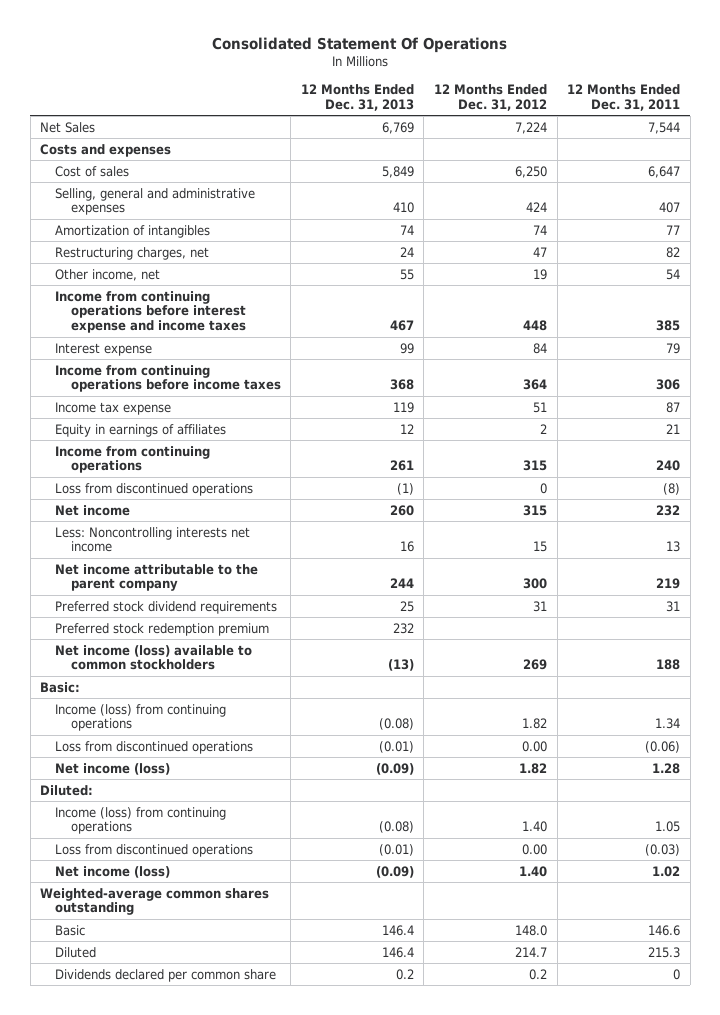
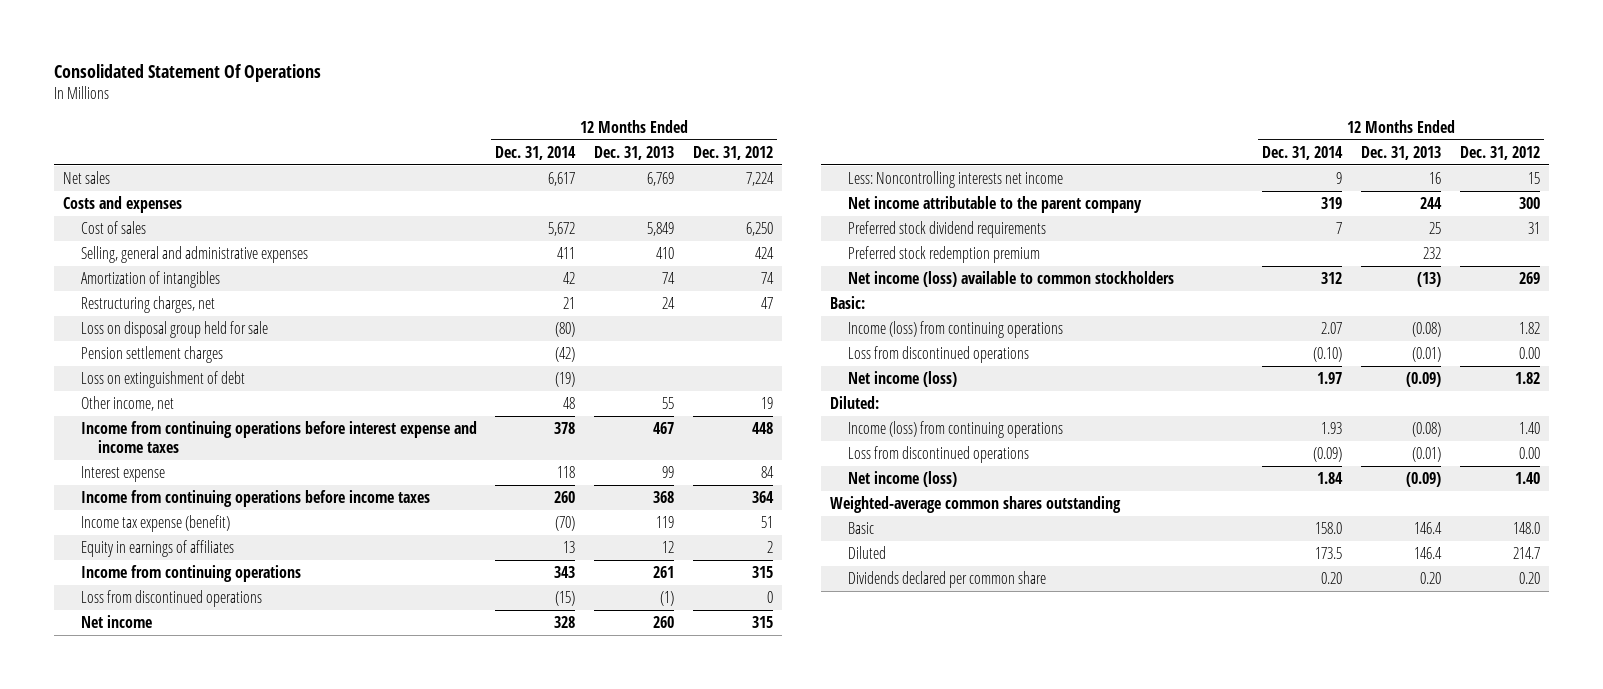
[567,83,681,111] 12 Months Ended Dec. 31, 2011 -> none
none -> [495,145,577,160] Dec. 31, 2014
[40,121,96,133] Net Sales -> [63,170,111,184] Net sales
none -> [80,320,268,338] Loss on disposal group held for sale
none -> [80,345,223,363] Pension settlement charges
none -> [80,370,245,388] Loss on extinguishment of debt
[55,401,172,415] Income tax expense -> [80,514,230,532] Income tax expense (benefit)
[395,968,414,980] 0.2 -> [1420,571,1442,584] 0.20
[529,968,548,980] 0.2 -> [1518,571,1540,584] 0.20

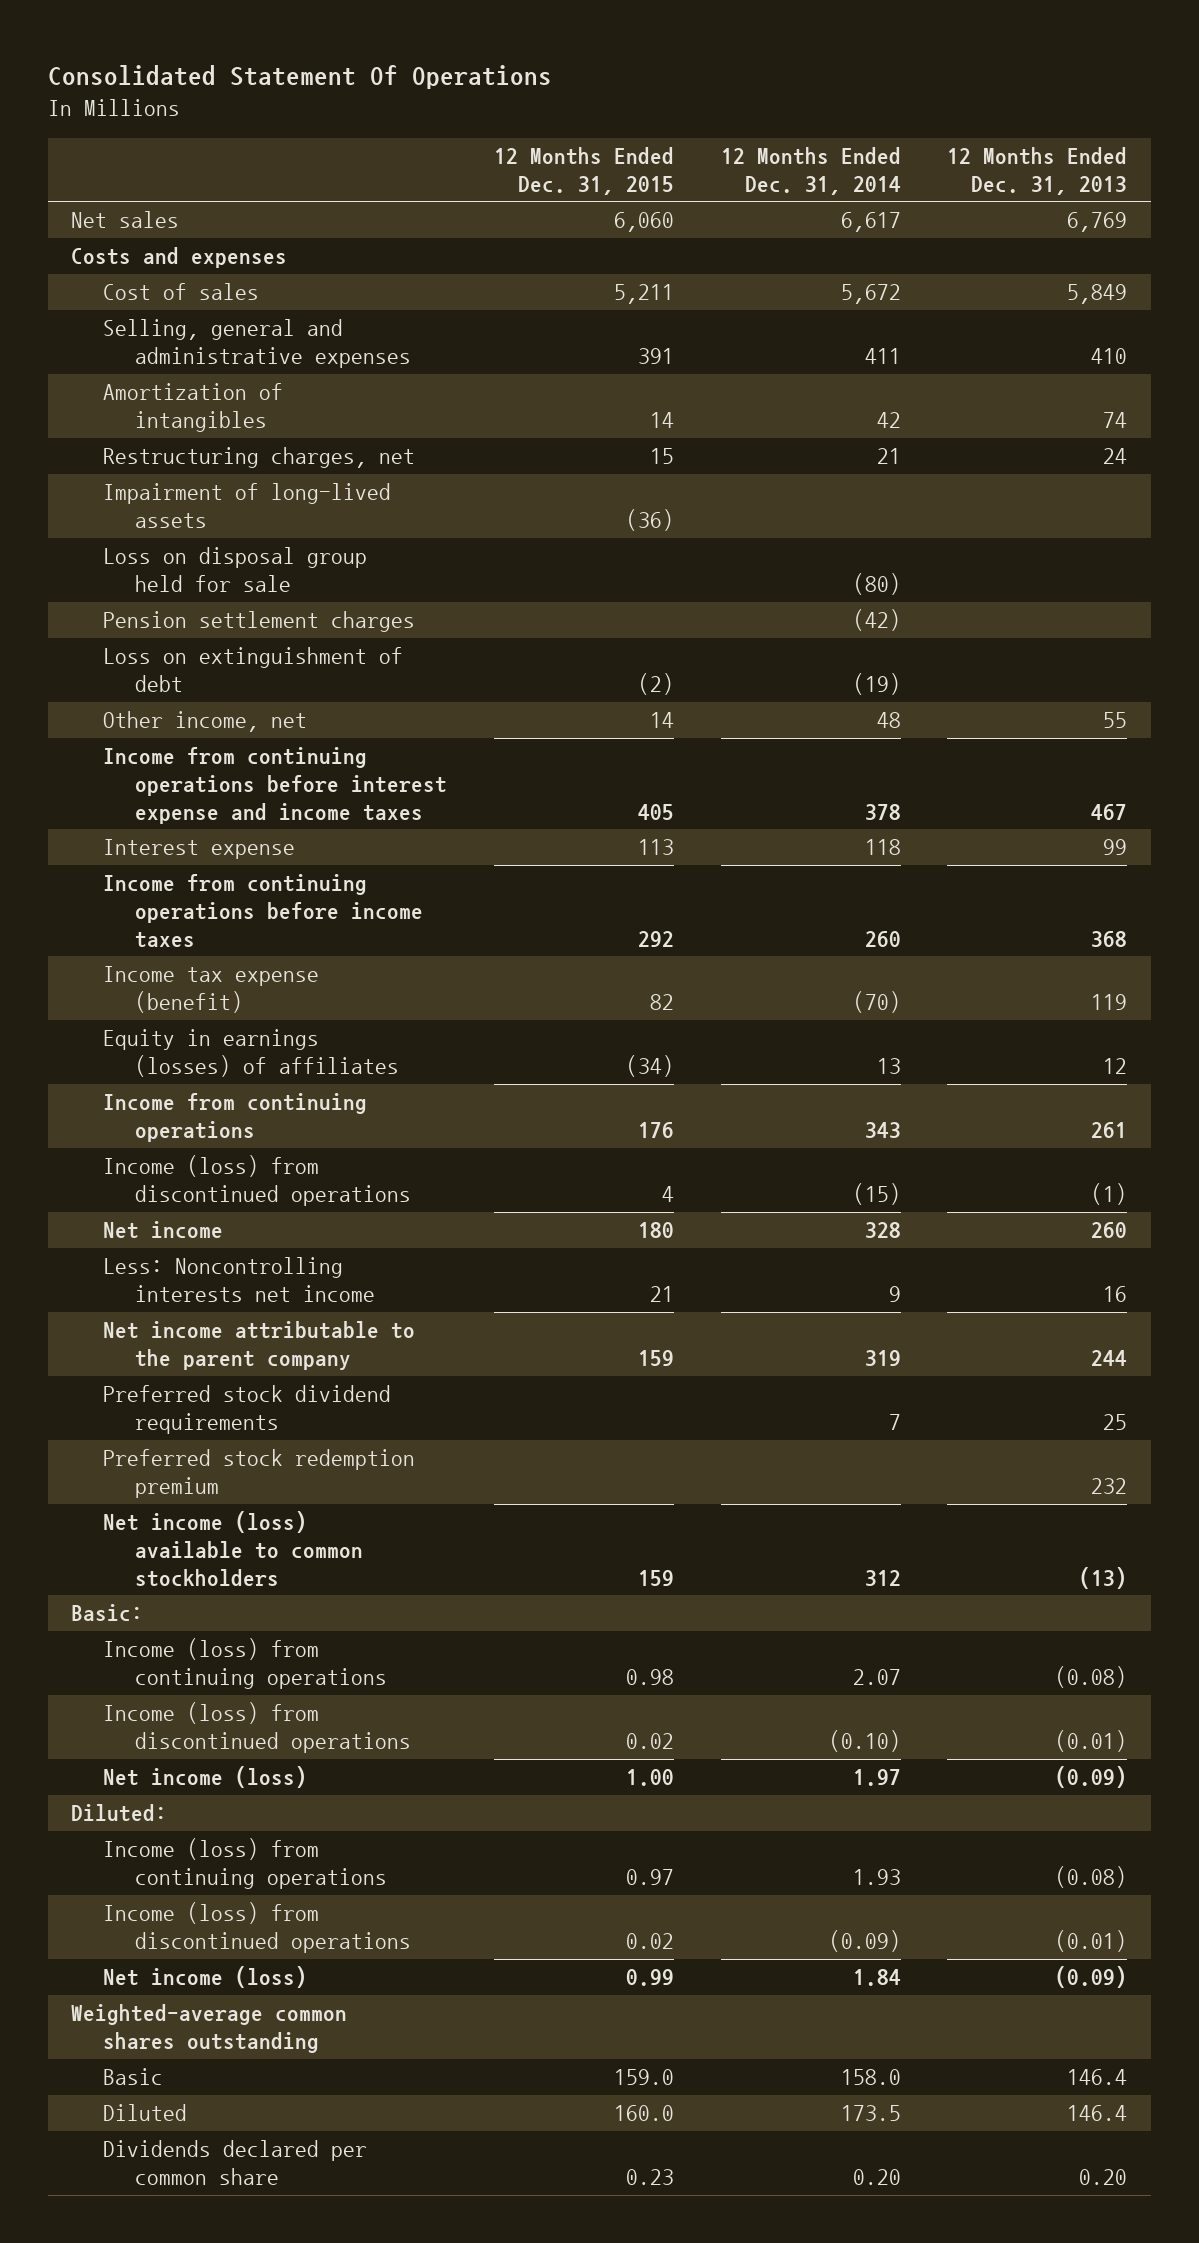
[692,145,773,160] Dec. 31, 2012 -> none
none -> [493,147,674,195] 12 Months Ended Dec. 31, 2015
none -> [103,483,392,529] Impairment of long-lived assets
[80,539,234,557] Equity in earnings of affiliates -> [103,1029,399,1078] Equity in earnings (losses) of affiliates
[80,589,262,607] Loss from discontinued operations -> [103,1155,411,1207] Income (loss) from discontinued operations
[847,345,1029,363] Loss from discontinued operations -> [103,1702,411,1754] Income (loss) from discontinued operations
[847,445,1029,463] Loss from discontinued operations -> [103,1902,411,1954] Income (loss) from discontinued operations

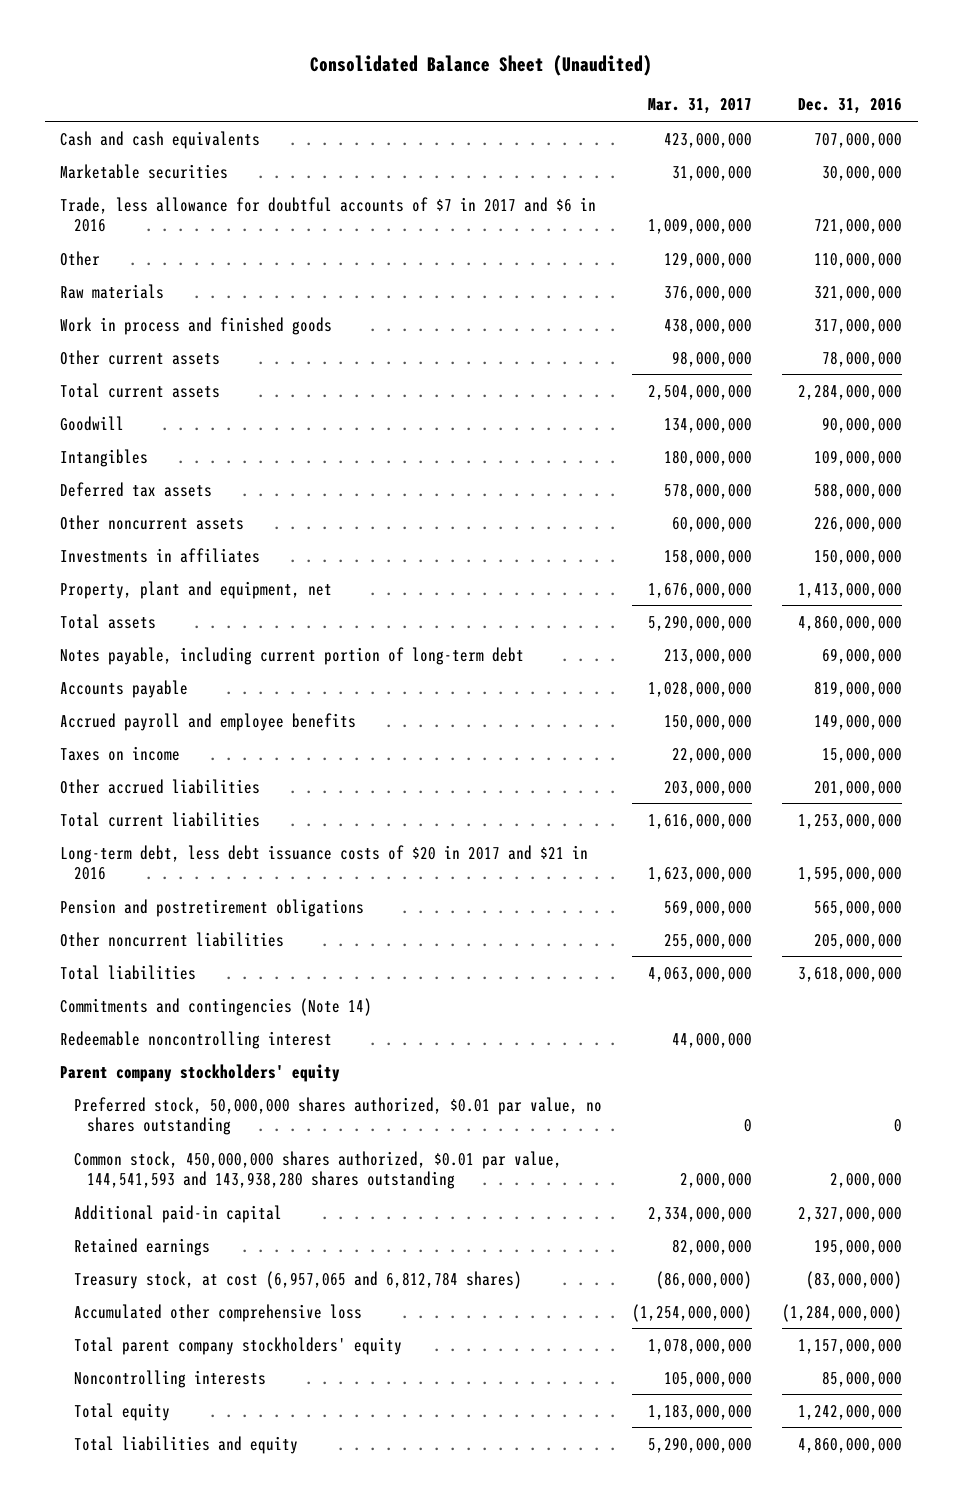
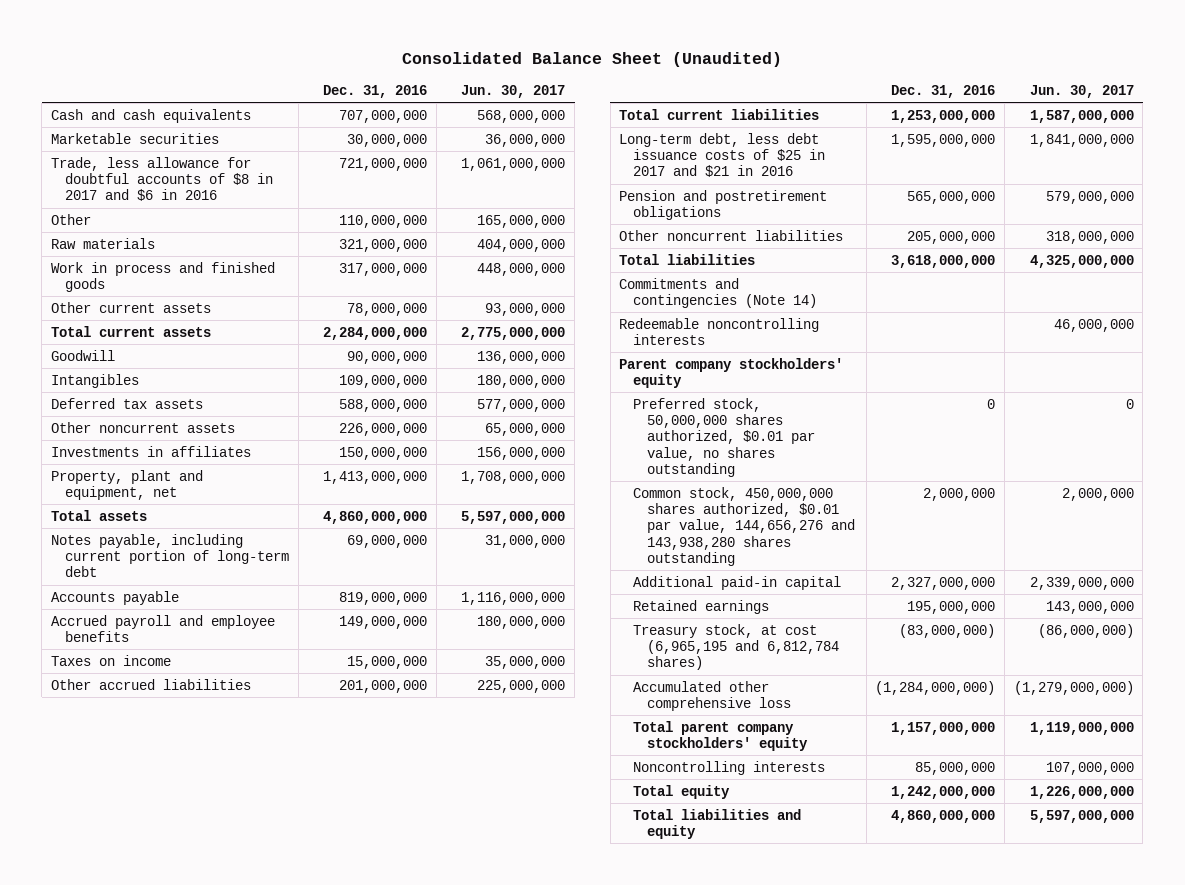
[648,98,753,115] Mar. 31, 2017 -> none
none -> [461,84,566,98] Jun. 30, 2017
[59,196,596,232] Trade, less allowance for doubtful accounts of $7 in 2017 and $6 in 2016 -> [51,156,273,202] Trade, less allowance for doubtful accounts of $8 in 2017 and $6 in 2016
[59,844,588,880] Long-term debt, less debt issuance costs of $20 in 2017 and $21 in 2016 -> [619,132,826,178] Long-term debt, less debt issuance costs of $25 in 2017 and $21 in 2016
[59,1030,332,1049] Redeemable noncontrolling interest -> [619,317,820,346] Redeemable noncontrolling interests
[73,1150,562,1189] Common stock, 450,000,000 shares authorized, $0.01 par value, 144,541,593 and 143,938,280 shares outstanding -> [633,486,855,566] Common stock, 450,000,000 shares authorized, $0.01 par value, 144,656,276 and 143,938,280 shares outstanding
[73,1270,522,1289] Treasury stock, at cost (6,957,065 and 6,812,784 shares) -> [633,623,839,671] Treasury stock, at cost (6,965,195 and 6,812,784 shares)

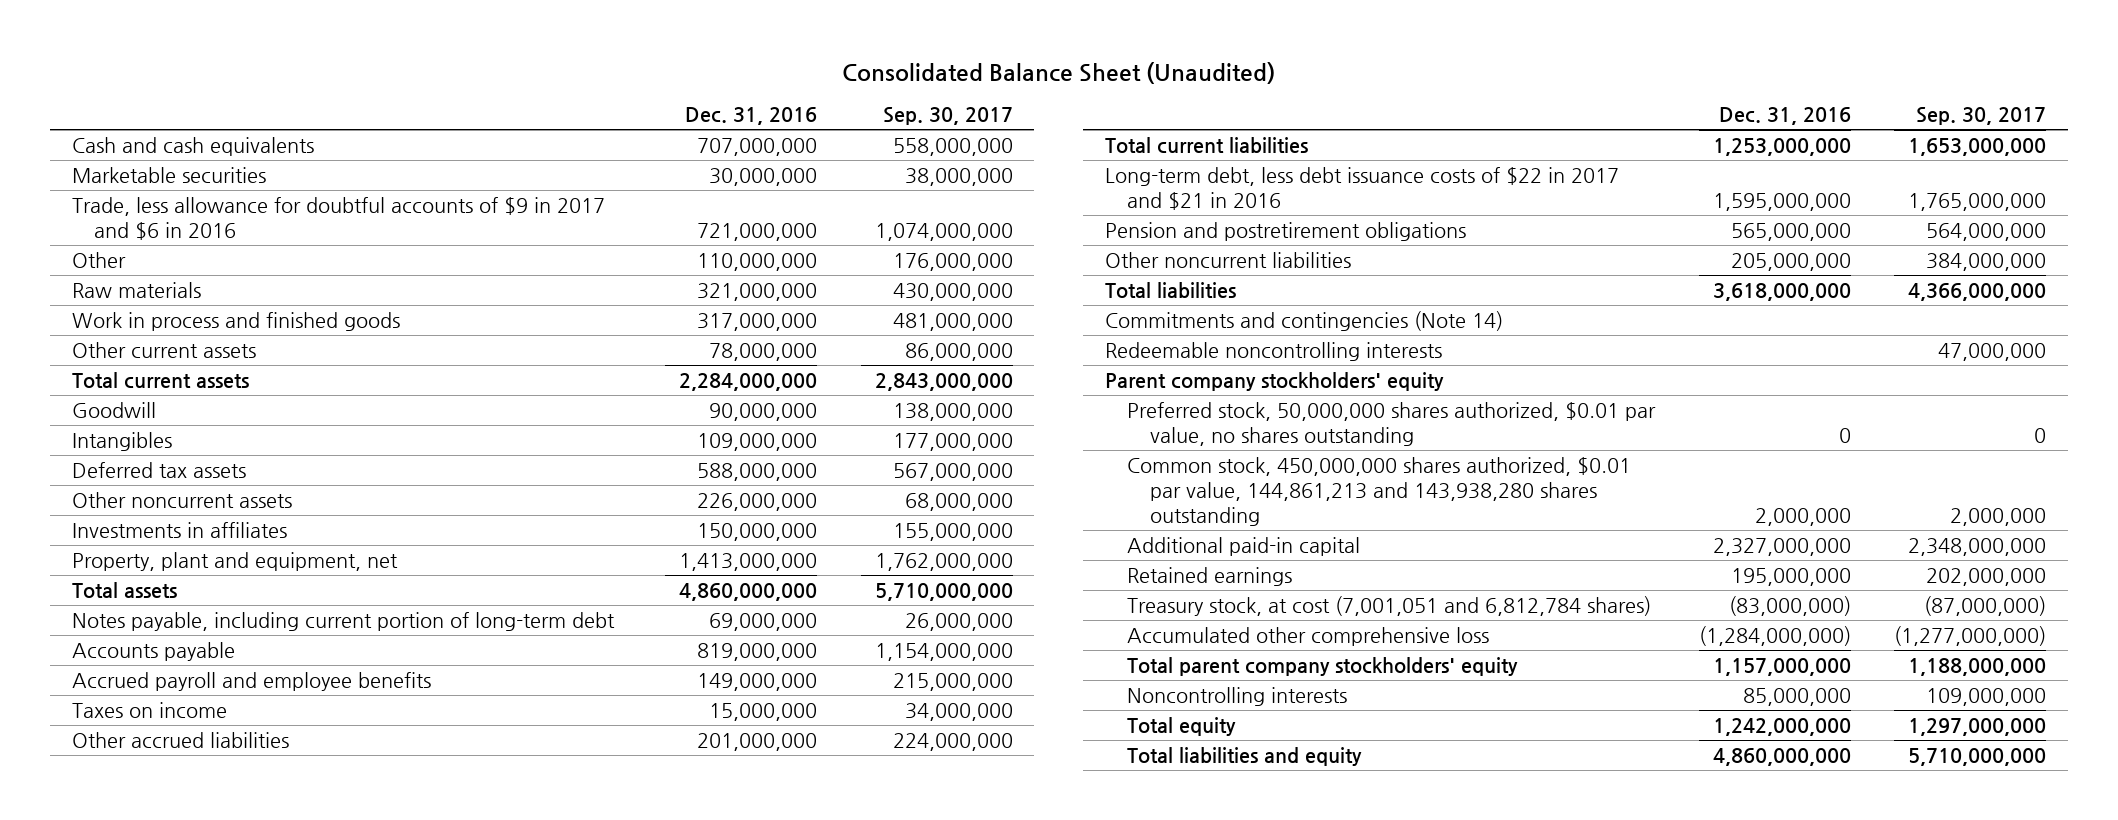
[461,84,566,98] Jun. 30, 2017 -> none
none -> [882,107,1013,126] Sep. 30, 2017
[51,156,273,202] Trade, less allowance for doubtful accounts of $8 in 2017 and $6 in 2016 -> [71,196,605,240] Trade, less allowance for doubtful accounts of $9 in 2017 and $6 in 2016
[619,132,826,178] Long-term debt, less debt issuance costs of $25 in 2017 and $21 in 2016 -> [1104,166,1619,210] Long-term debt, less debt issuance costs of $22 in 2017 and $21 in 2016
[633,486,855,566] Common stock, 450,000,000 shares authorized, $0.01 par value, 144,656,276 and 143,938,280 shares outstanding -> [1127,456,1632,526] Common stock, 450,000,000 shares authorized, $0.01 par value, 144,861,213 and 143,938,280 shares outstanding
[633,623,839,671] Treasury stock, at cost (6,965,195 and 6,812,784 shares) -> [1127,595,1652,616] Treasury stock, at cost (7,001,051 and 6,812,784 shares)

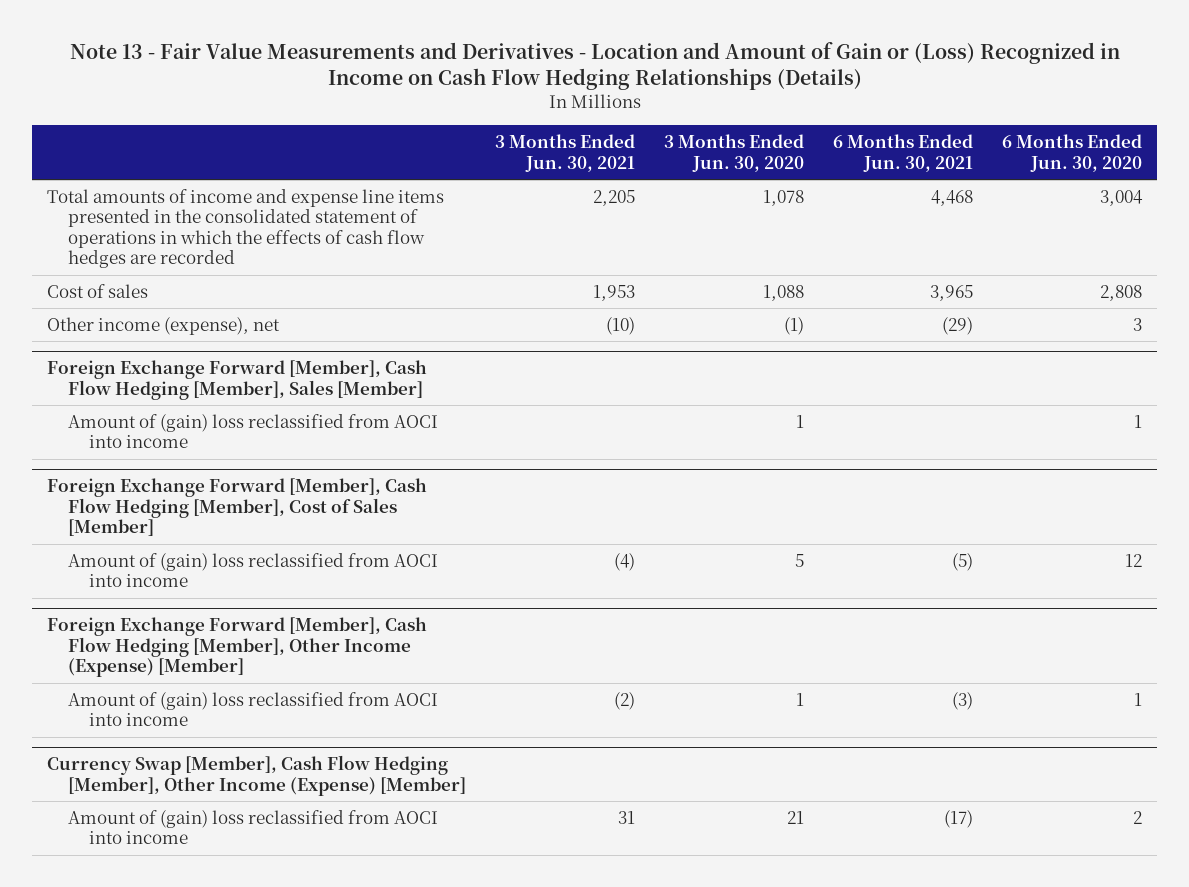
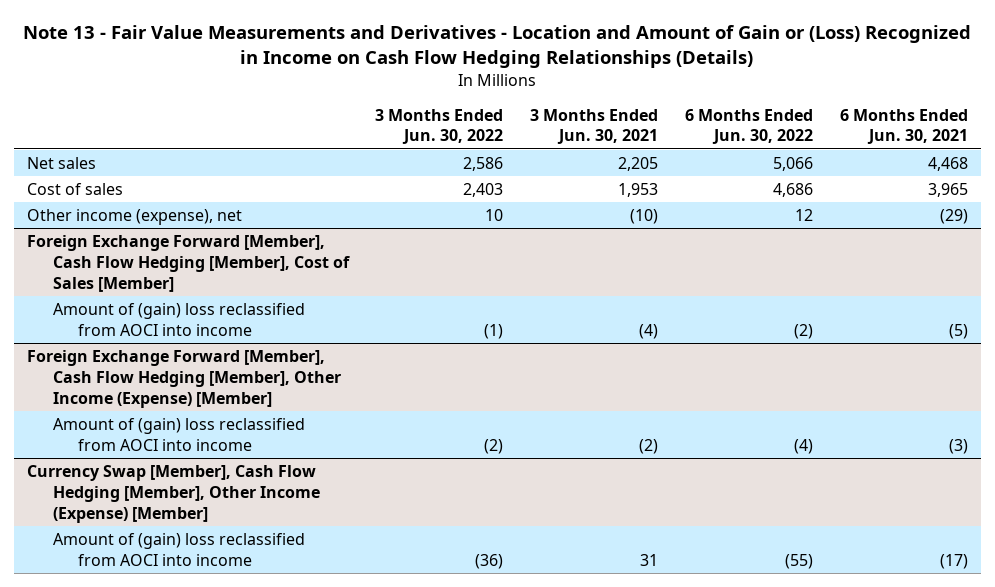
[664,134,805,172] 3 Months Ended Jun. 30, 2020 -> none
[1002,134,1143,172] 6 Months Ended Jun. 30, 2020 -> none
none -> [375,108,504,145] 3 Months Ended Jun. 30, 2022
none -> [684,108,813,145] 6 Months Ended Jun. 30, 2022
[47,188,445,269] Total amounts of income and expense line items presented in the consolidated statement of operations in which the effects of cash flow hedges are recorded -> [27,156,97,169] Net sales
[47,360,428,400] Foreign Exchange Forward [Member], Cash Flow Hedging [Member], Sales [Member] -> none
[68,413,439,449] Amount of (gain) loss reclassified from AOCI into income -> none

